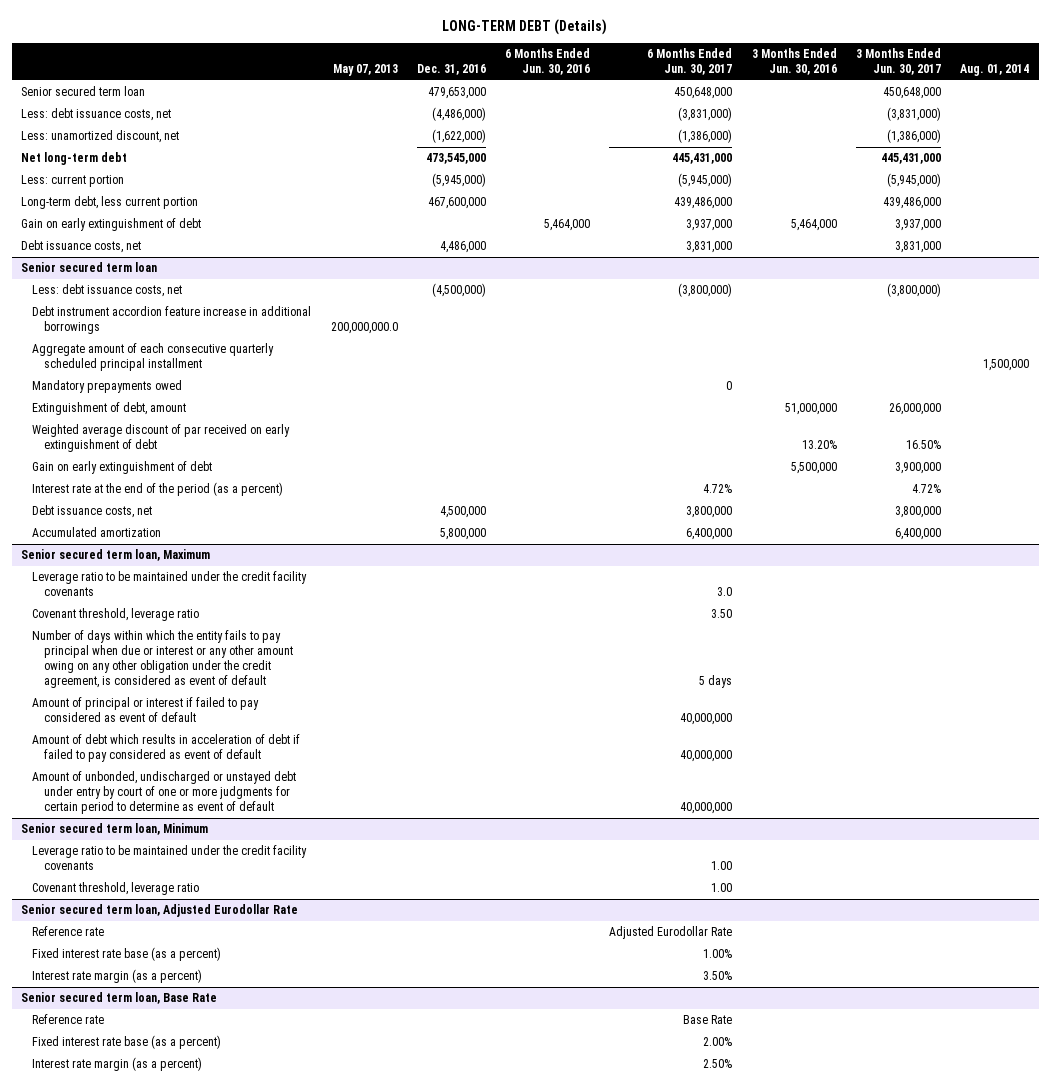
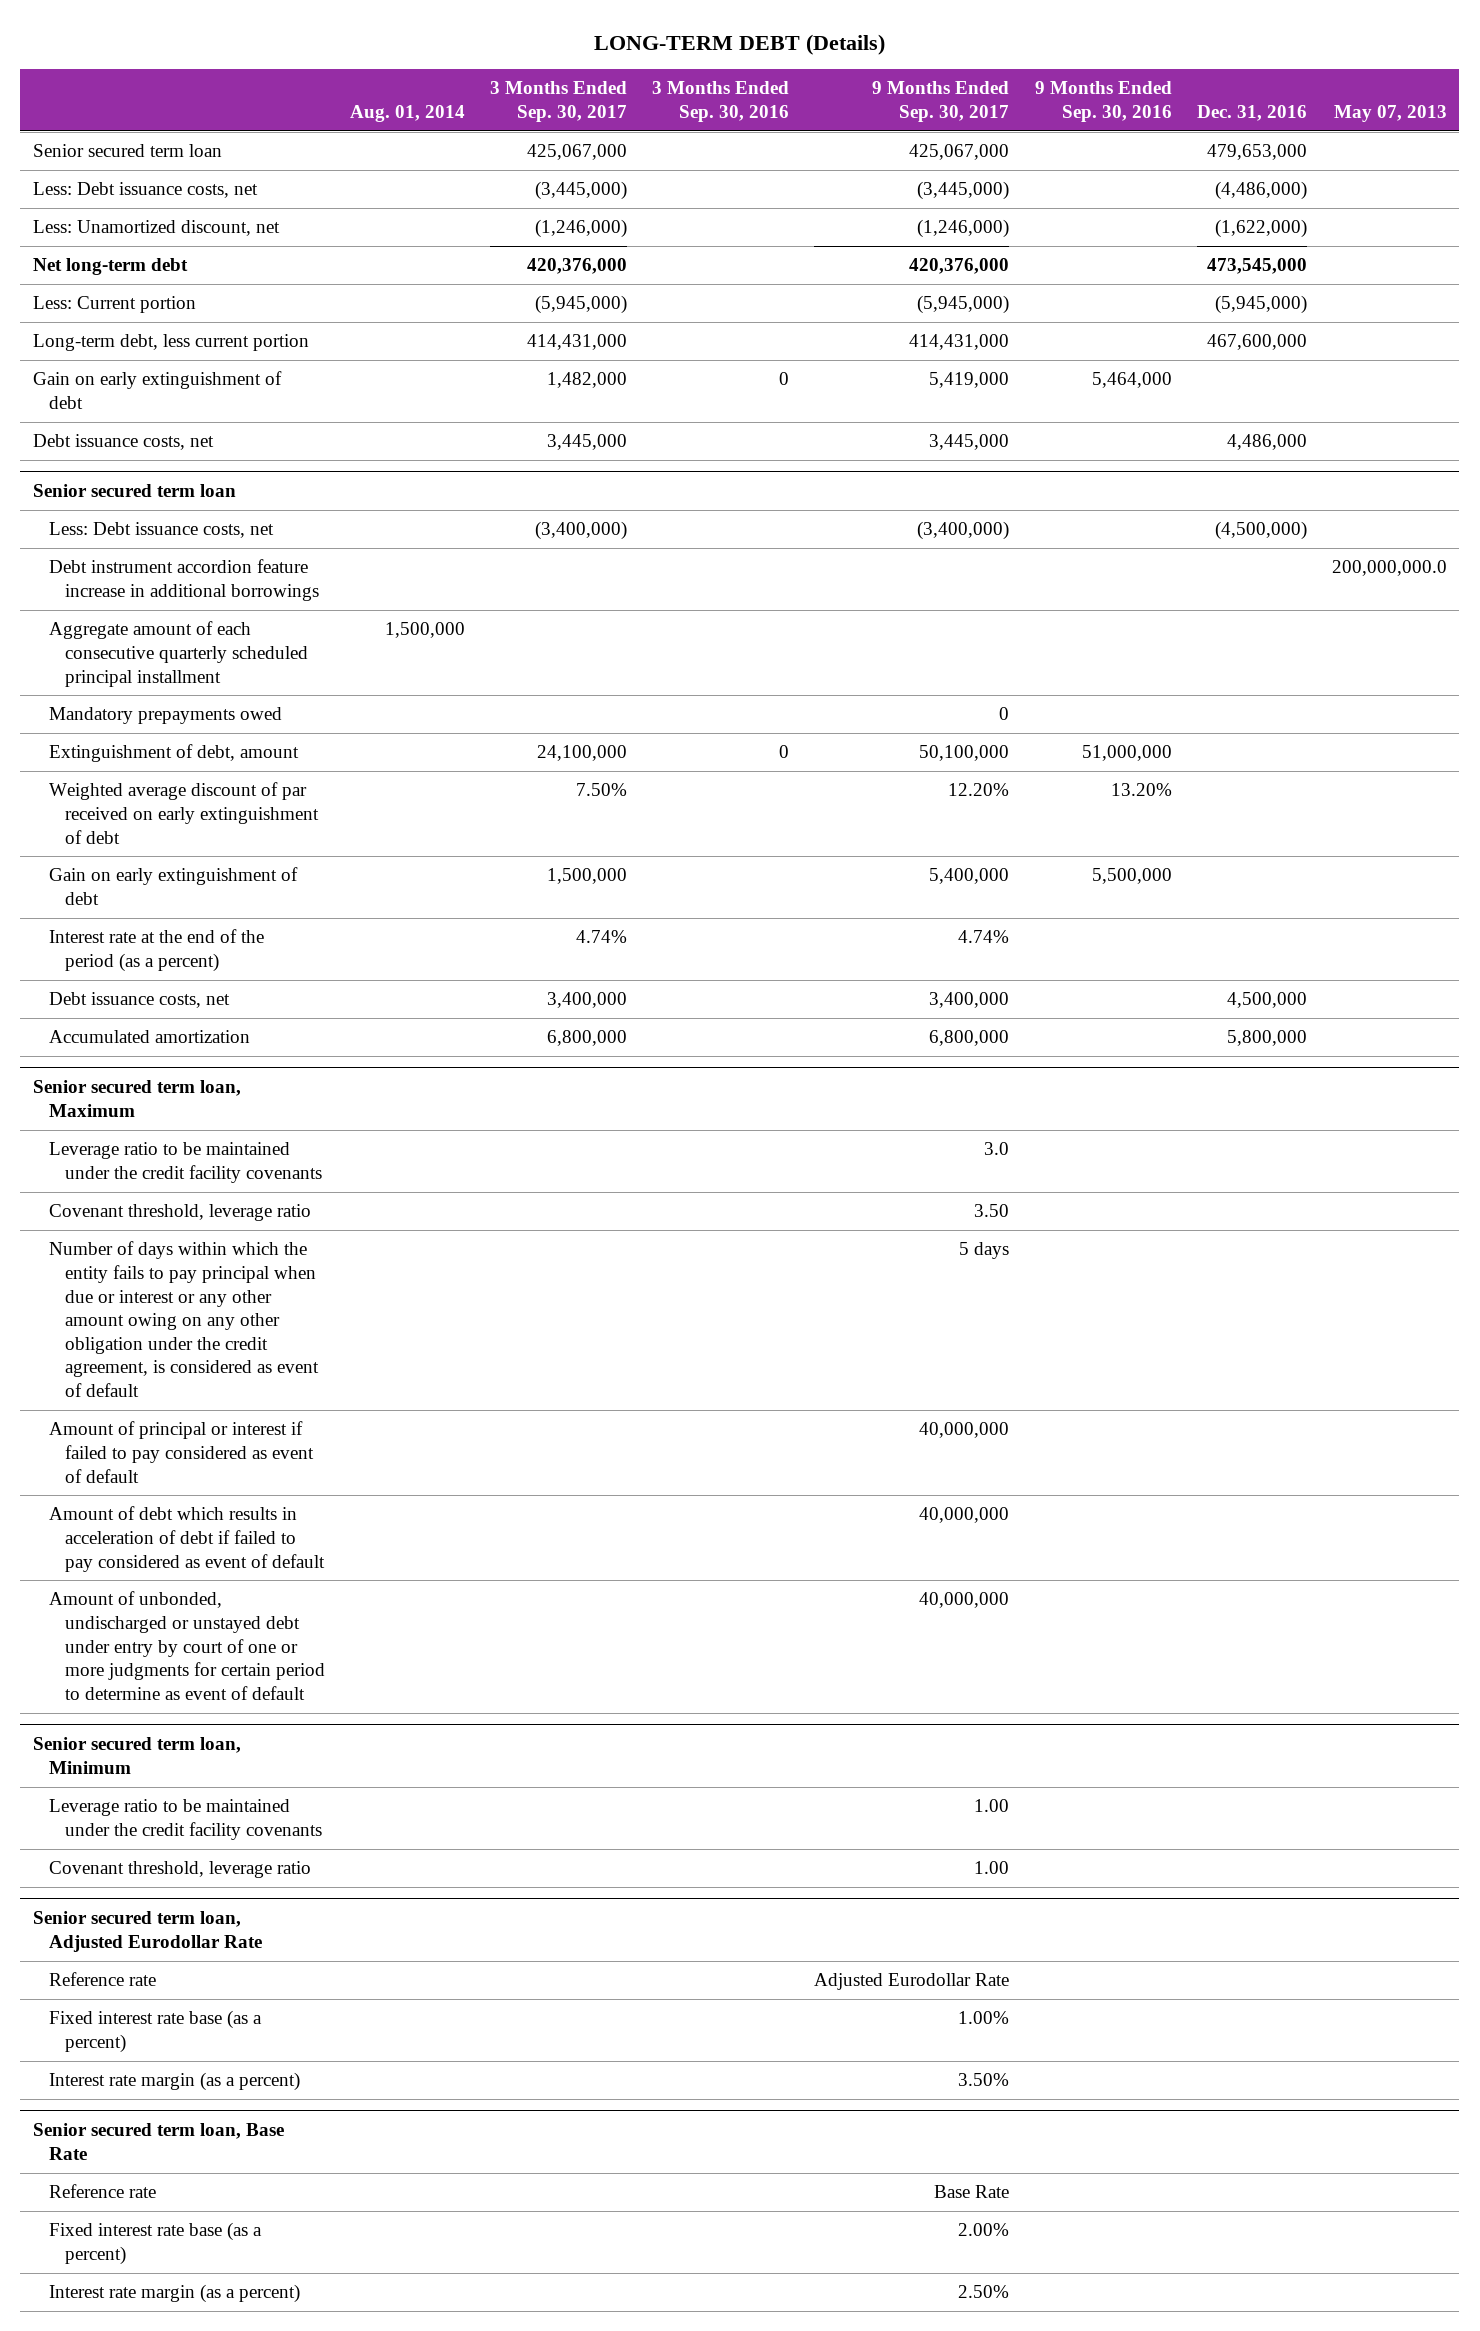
[505,48,591,76] 6 Months Ended Jun. 30, 2016 -> none
[647,48,733,76] 6 Months Ended Jun. 30, 2017 -> none
[751,48,837,76] 3 Months Ended Jun. 30, 2016 -> none
[855,48,941,76] 3 Months Ended Jun. 30, 2017 -> none
none -> [490,81,628,122] 3 Months Ended Sep. 30, 2017
none -> [652,81,790,122] 3 Months Ended Sep. 30, 2016
none -> [872,81,1010,122] 9 Months Ended Sep. 30, 2017
none -> [1034,81,1172,122] 9 Months Ended Sep. 30, 2016
[21,108,172,122] Less: debt issuance costs, net -> [32,182,258,199] Less: Debt issuance costs, net
[21,130,180,144] Less: unamortized discount, net -> [32,220,280,237] Less: Unamortized discount, net
[21,175,125,188] Less: current portion -> [32,296,196,314] Less: Current portion
[32,284,183,298] Less: debt issuance costs, net -> [48,522,274,539] Less: Debt issuance costs, net

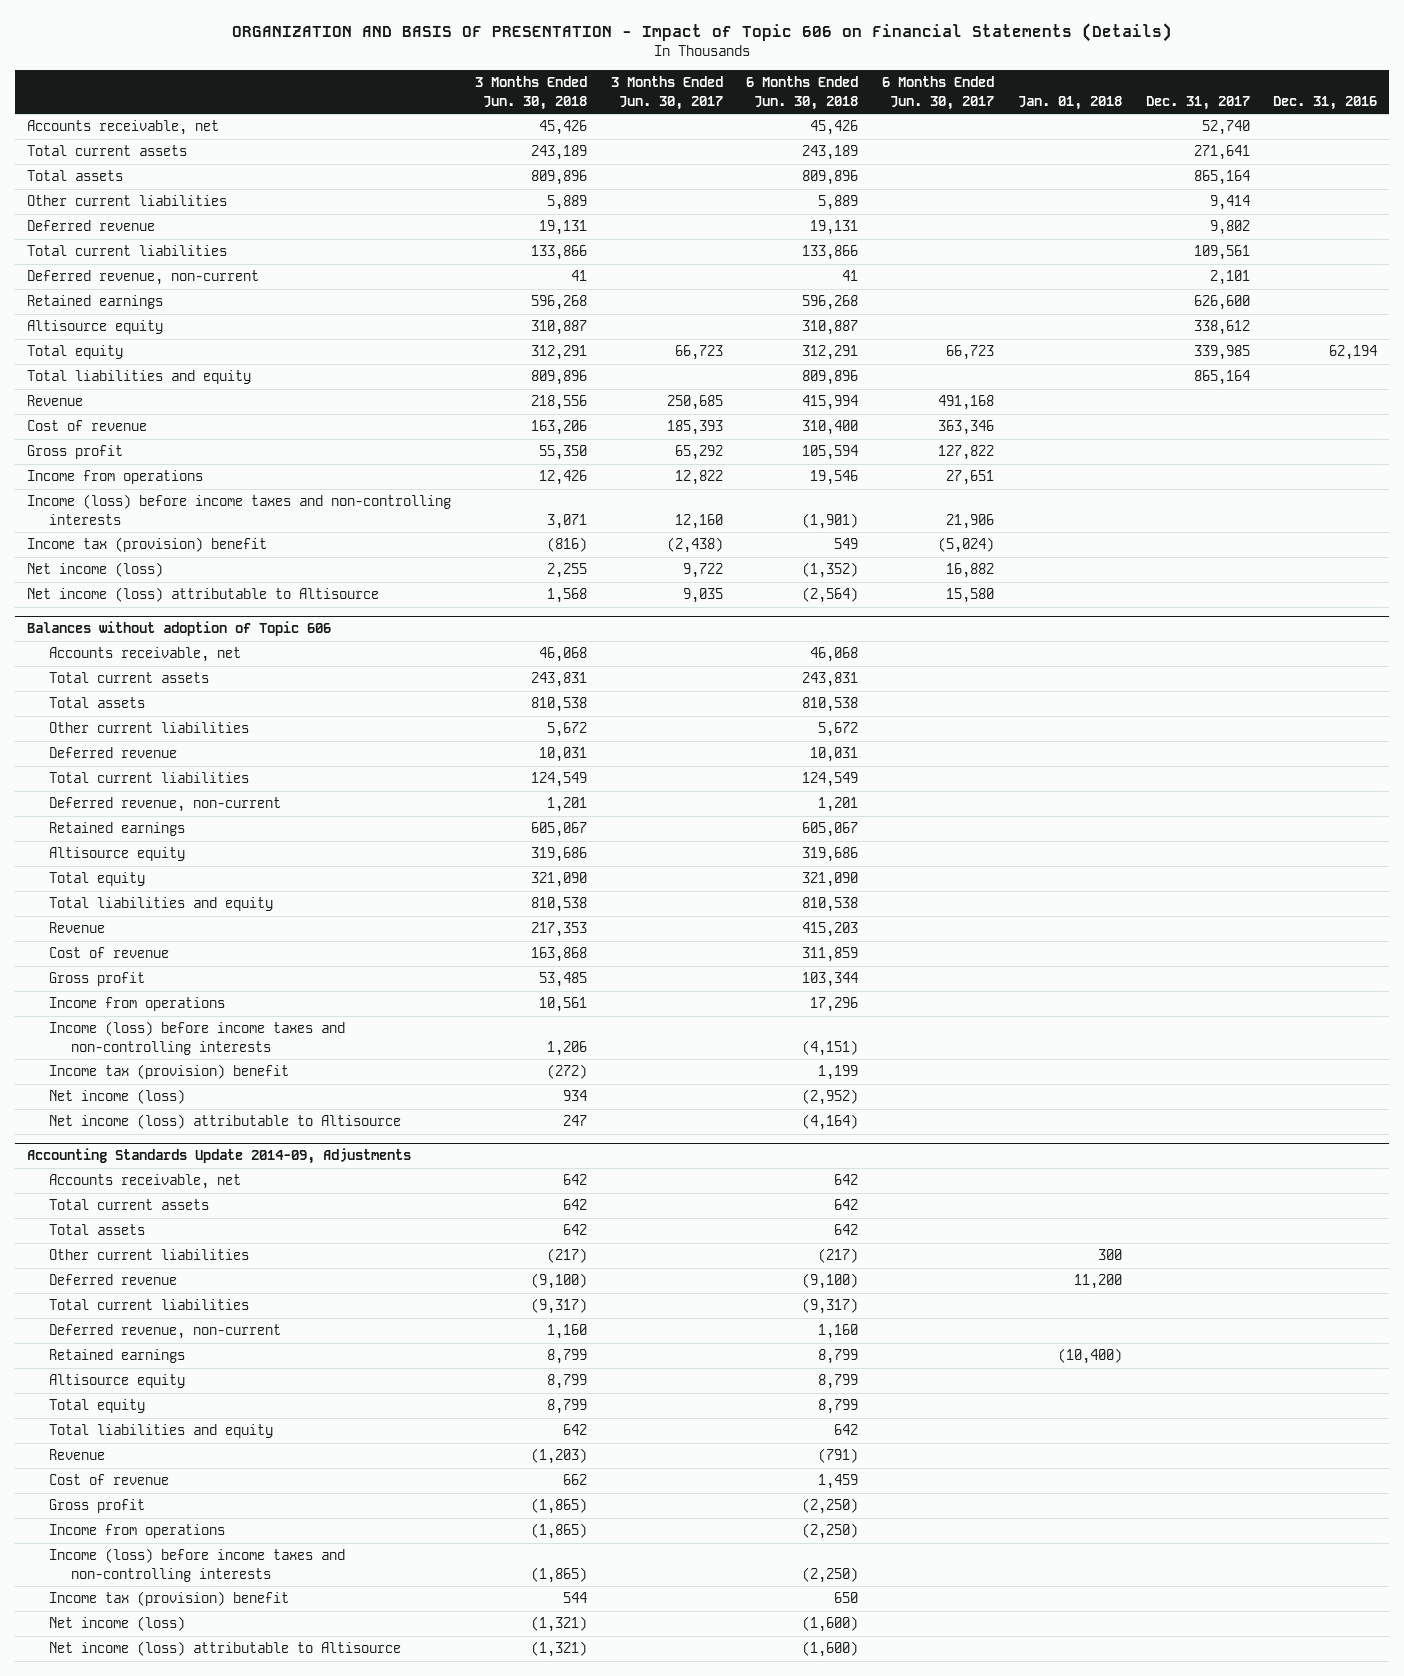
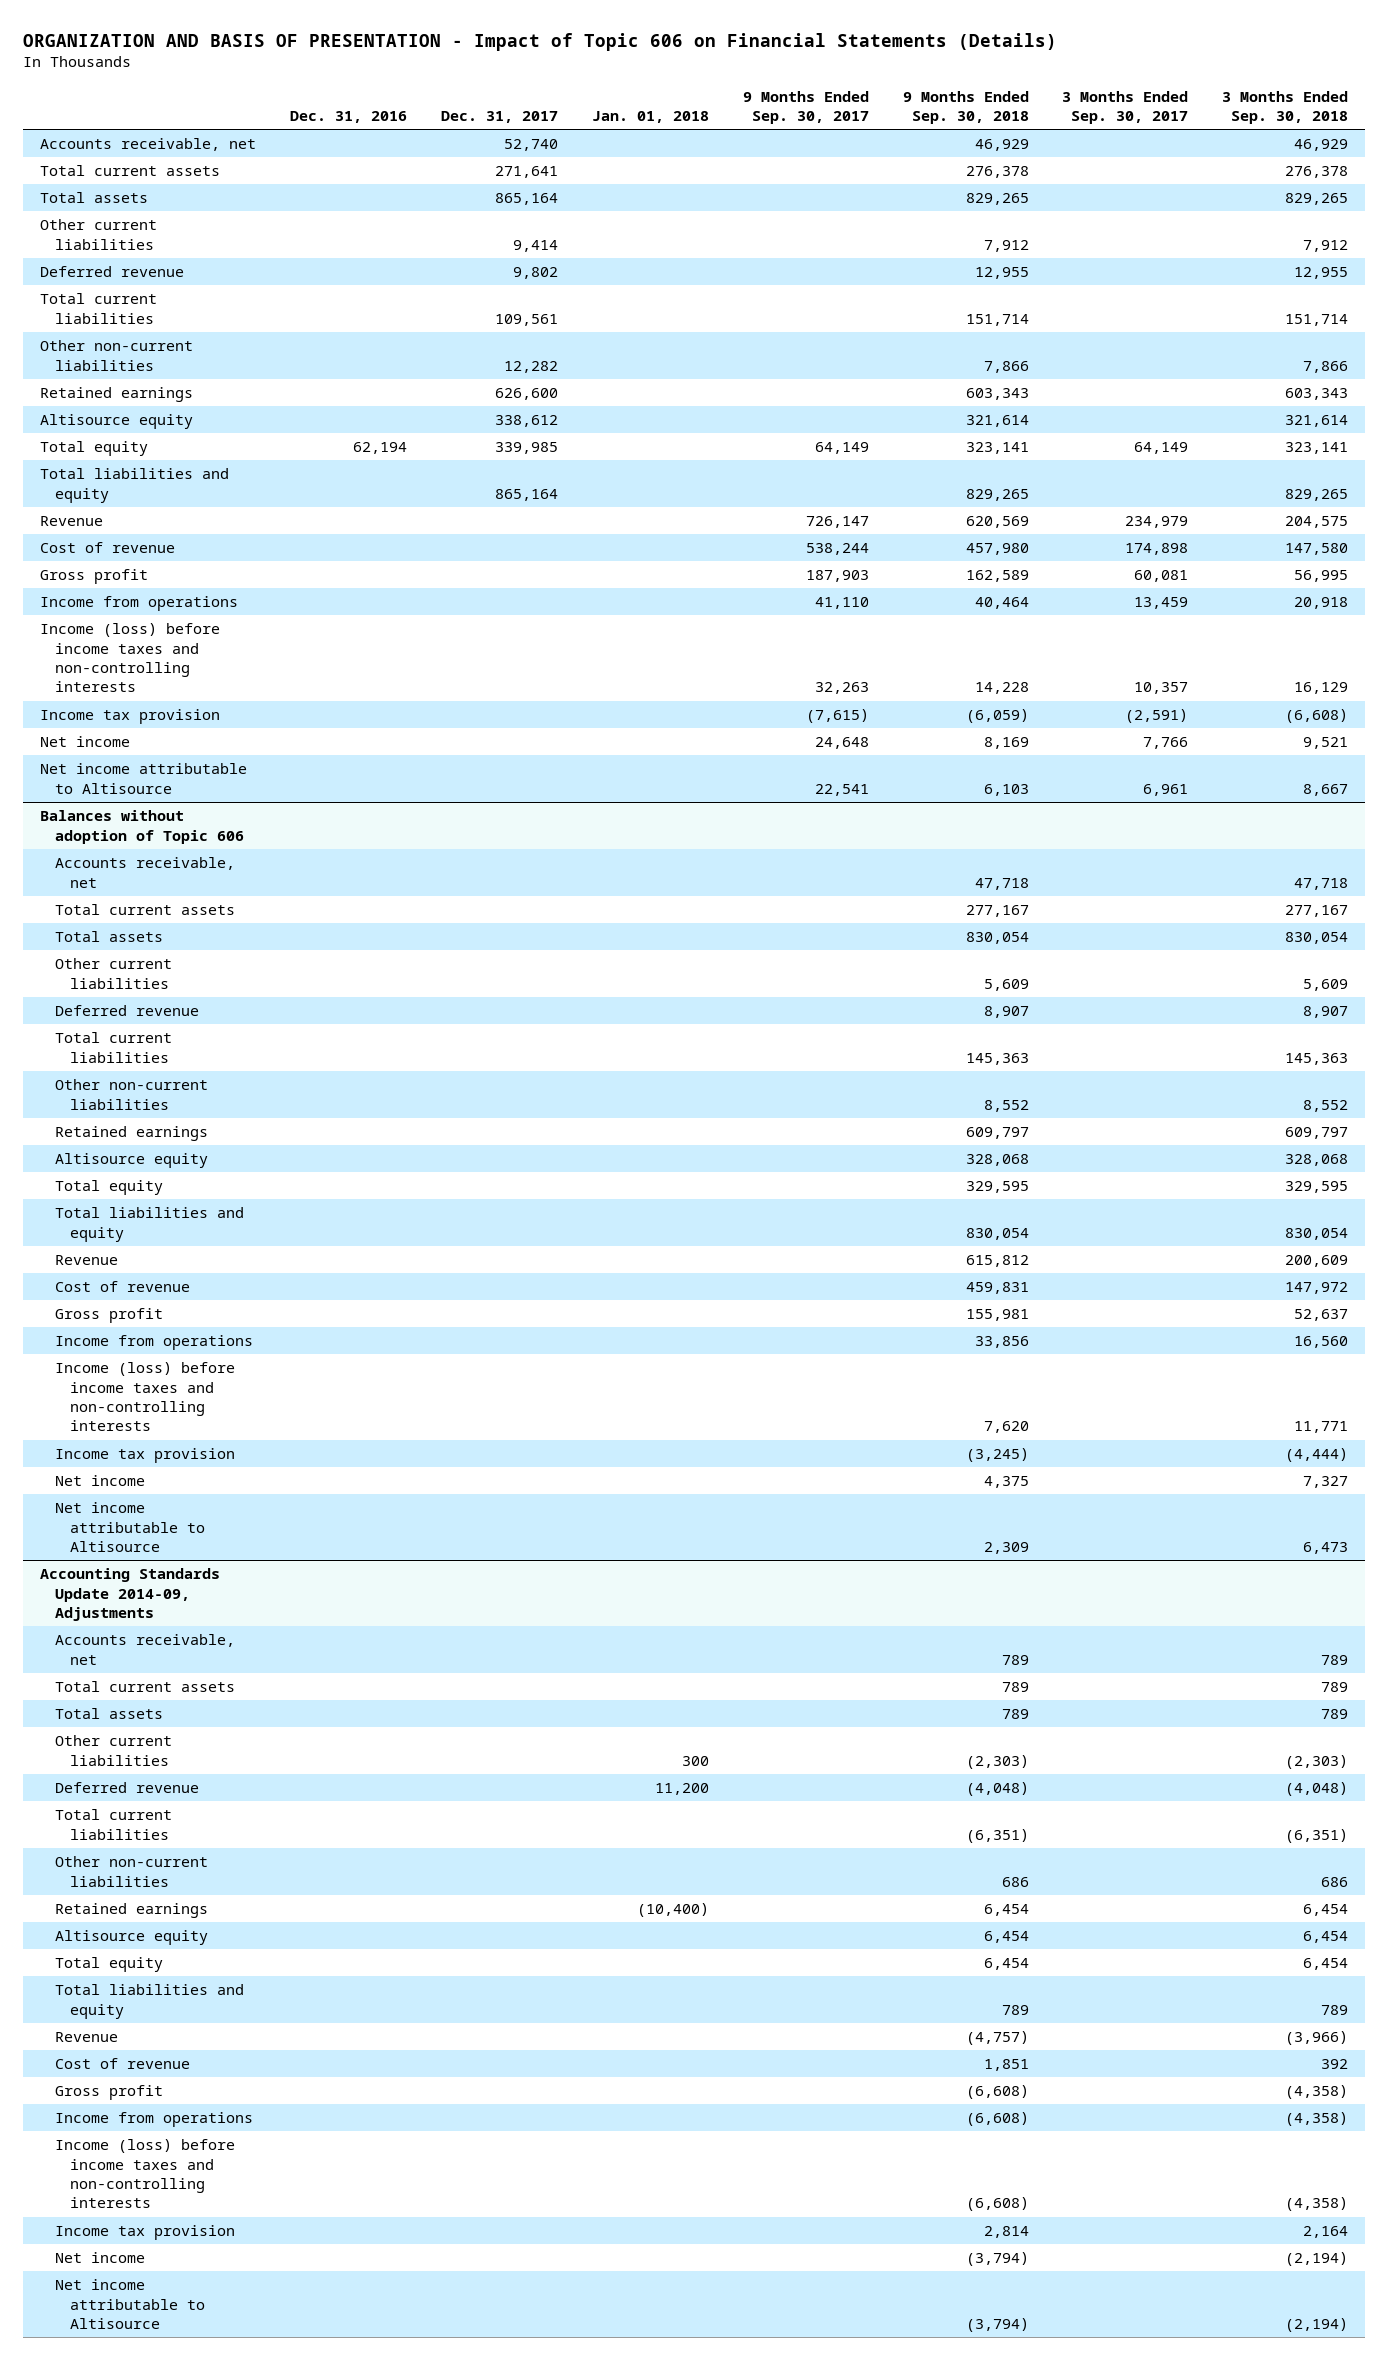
[474,76,587,110] 3 Months Ended Jun. 30, 2018 -> none
[610,76,723,110] 3 Months Ended Jun. 30, 2017 -> none
[746,76,859,110] 6 Months Ended Jun. 30, 2018 -> none
[882,76,995,110] 6 Months Ended Jun. 30, 2017 -> none
none -> [742,90,869,124] 9 Months Ended Sep. 30, 2017
none -> [902,90,1029,124] 9 Months Ended Sep. 30, 2018
none -> [1062,90,1189,124] 3 Months Ended Sep. 30, 2017
none -> [1222,90,1349,124] 3 Months Ended Sep. 30, 2018
[27,270,260,286] Deferred revenue, non-current -> none
none -> [40,340,194,371] Other non-current liabilities
[27,537,268,553] Income tax (provision) benefit -> [40,709,221,725] Income tax provision
[27,562,164,578] Net income (loss) -> [40,736,131,748] Net income
[27,587,380,603] Net income (loss) attributable to Altisource -> [40,763,248,794] Net income attributable to Altisource
[48,797,281,813] Deferred revenue, non-current -> none
none -> [54,1079,208,1110] Other non-current liabilities
[48,1064,289,1080] Income tax (provision) benefit -> [54,1448,235,1464] Income tax provision
[48,1089,185,1105] Net income (loss) -> [54,1475,145,1487] Net income
[48,1114,401,1130] Net income (loss) attributable to Altisource -> [54,1502,205,1552] Net income attributable to Altisource
[48,1324,281,1340] Deferred revenue, non-current -> none
none -> [54,1856,208,1887] Other non-current liabilities
[48,1591,289,1607] Income tax (provision) benefit -> [54,2225,235,2241] Income tax provision
[48,1616,185,1632] Net income (loss) -> [54,2252,145,2264] Net income
[48,1641,401,1657] Net income (loss) attributable to Altisource -> [54,2279,205,2329] Net income attributable to Altisource

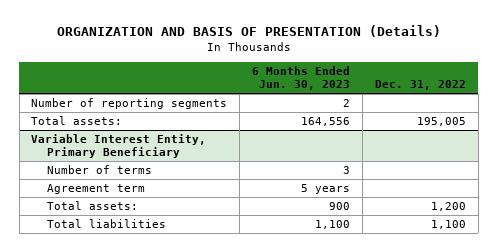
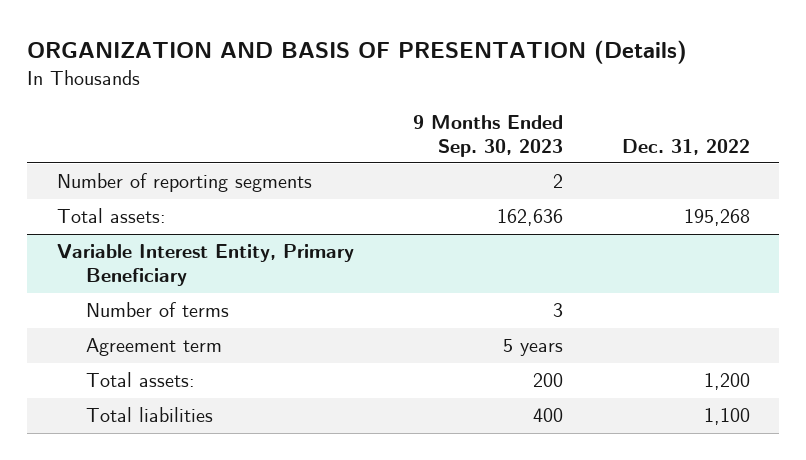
[252,66,351,91] 6 Months Ended Jun. 30, 2023 -> none
none -> [412,114,563,157] 9 Months Ended Sep. 30, 2023
[416,117,466,127] 195,005 -> [683,209,750,227] 195,268

